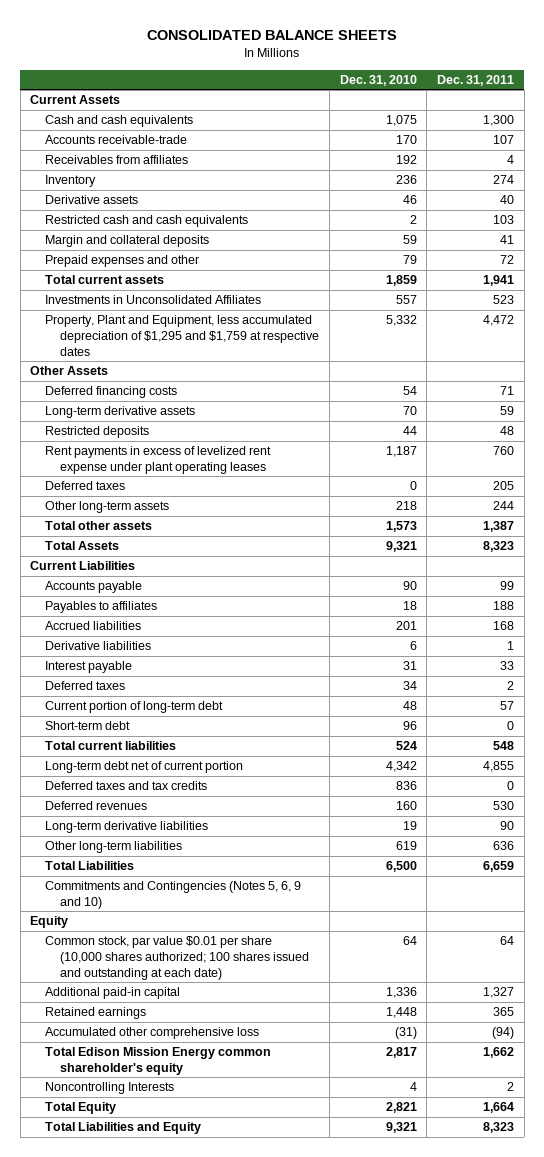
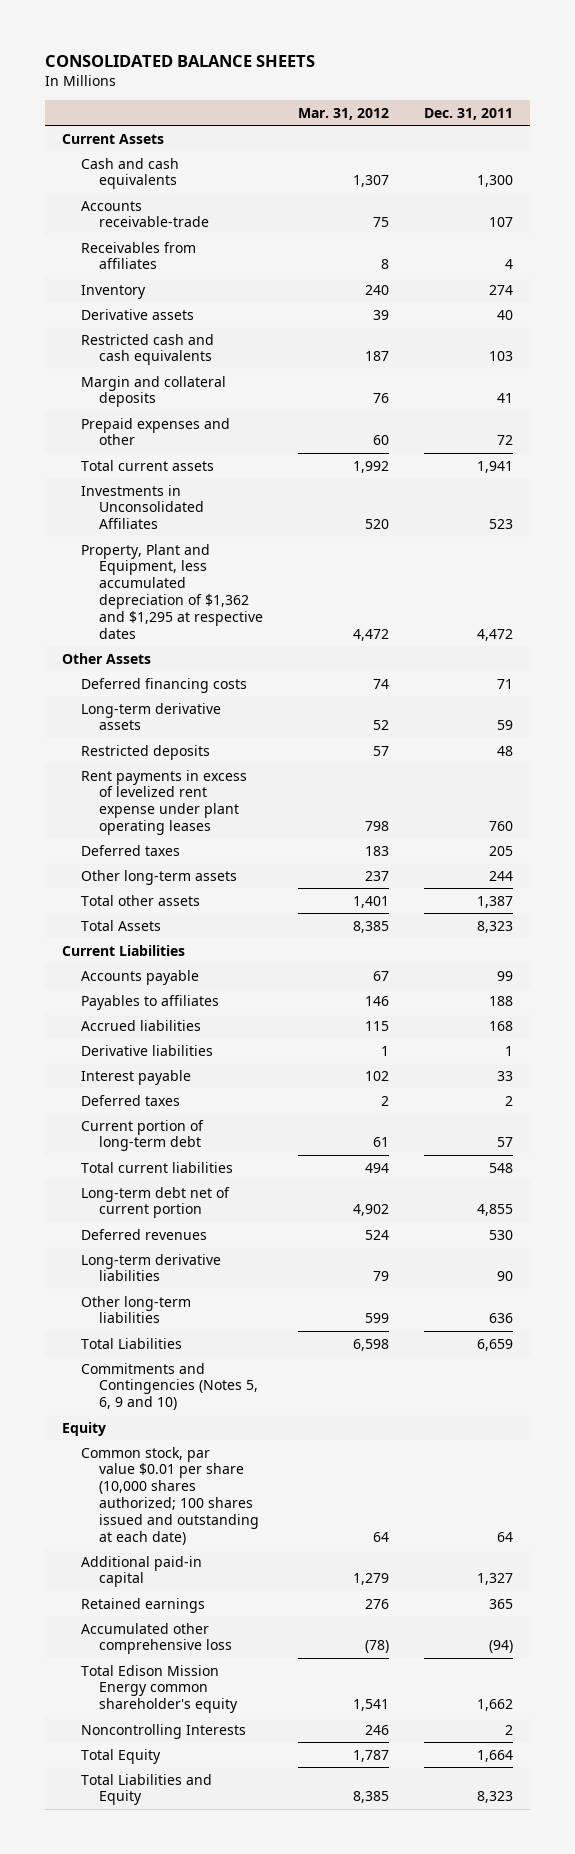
[339,74,417,86] Dec. 31, 2010 -> none
none -> [298,107,390,120] Mar. 31, 2012
[45,315,320,356] Property, Plant and Equipment, less accumulated depreciation of $1,295 and $1,759 at respective dates -> [80,543,264,639] Property, Plant and Equipment, less accumulated depreciation of $1,362 and $1,295 at respective dates
[45,721,131,731] Short-term debt -> none
[45,781,208,791] Deferred taxes and tax credits -> none

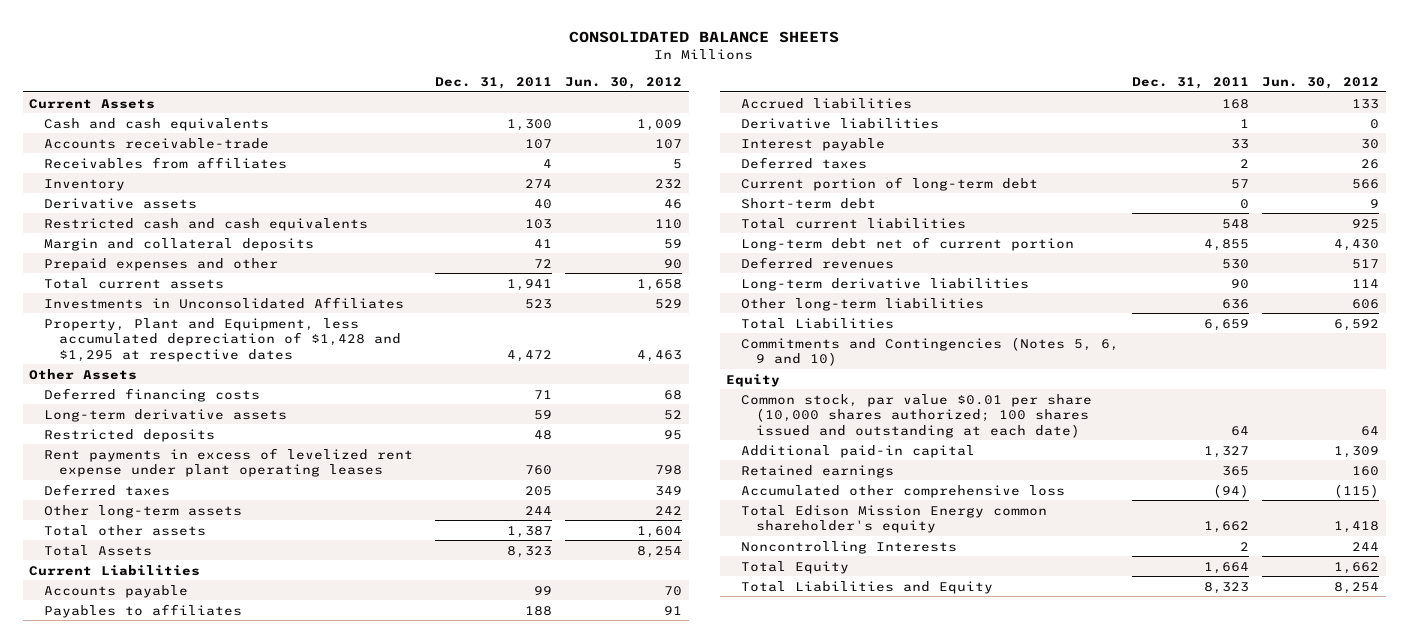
[298,107,390,120] Mar. 31, 2012 -> none
none -> [565,76,683,89] Jun. 30, 2012
[80,543,264,639] Property, Plant and Equipment, less accumulated depreciation of $1,362 and $1,295 at respective dates -> [44,317,402,362] Property, Plant and Equipment, less accumulated depreciation of $1,428 and $1,295 at respective dates
none -> [741,197,877,209] Short-term debt

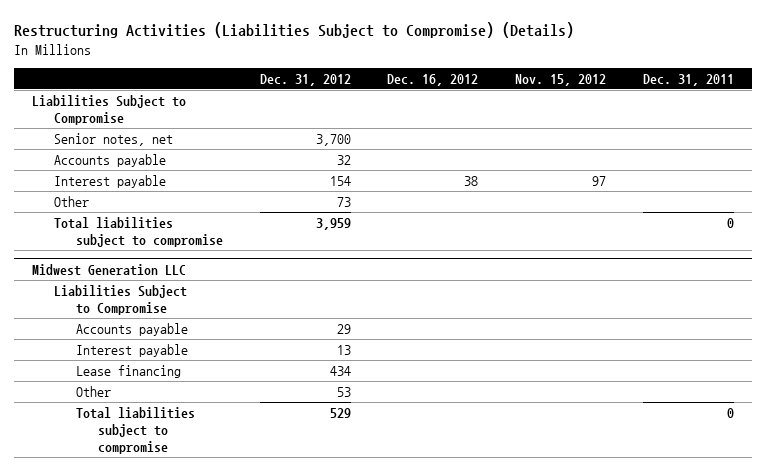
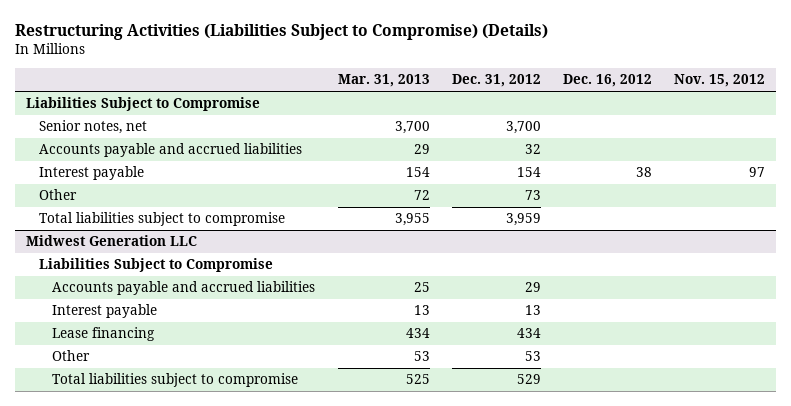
[642,73,734,86] Dec. 31, 2011 -> none
none -> [337,74,430,88] Mar. 31, 2013
[54,154,167,168] Accounts payable -> [39,143,303,158] Accounts payable and accrued liabilities
[76,323,189,337] Accounts payable -> [52,281,316,296] Accounts payable and accrued liabilities

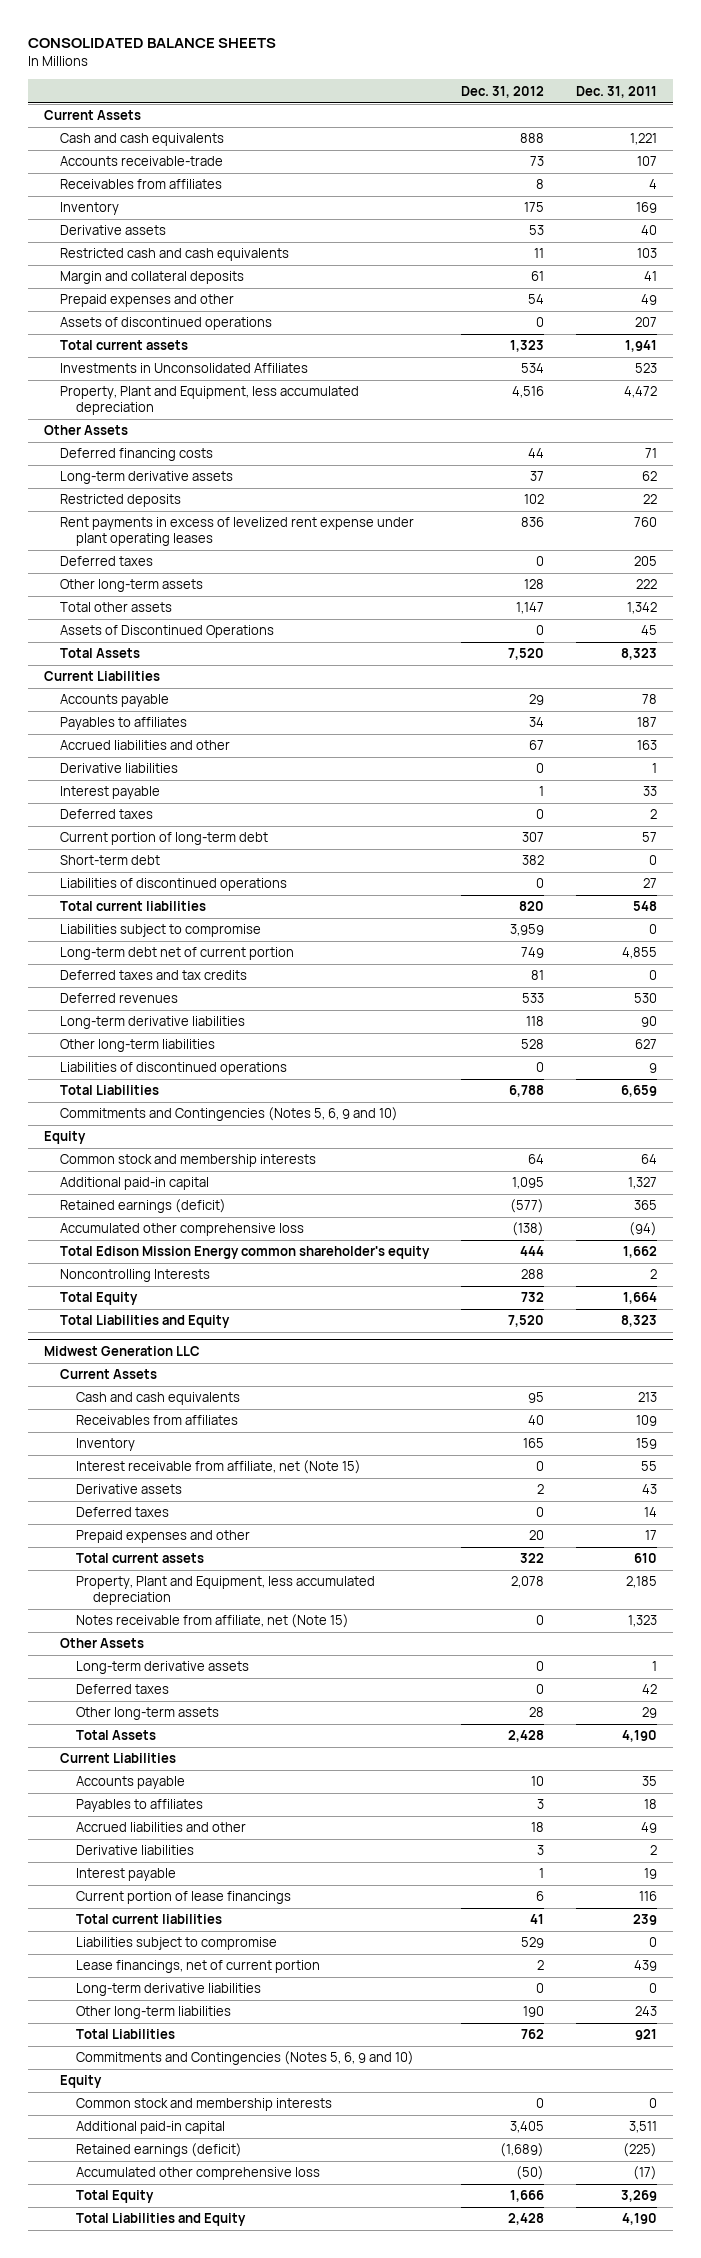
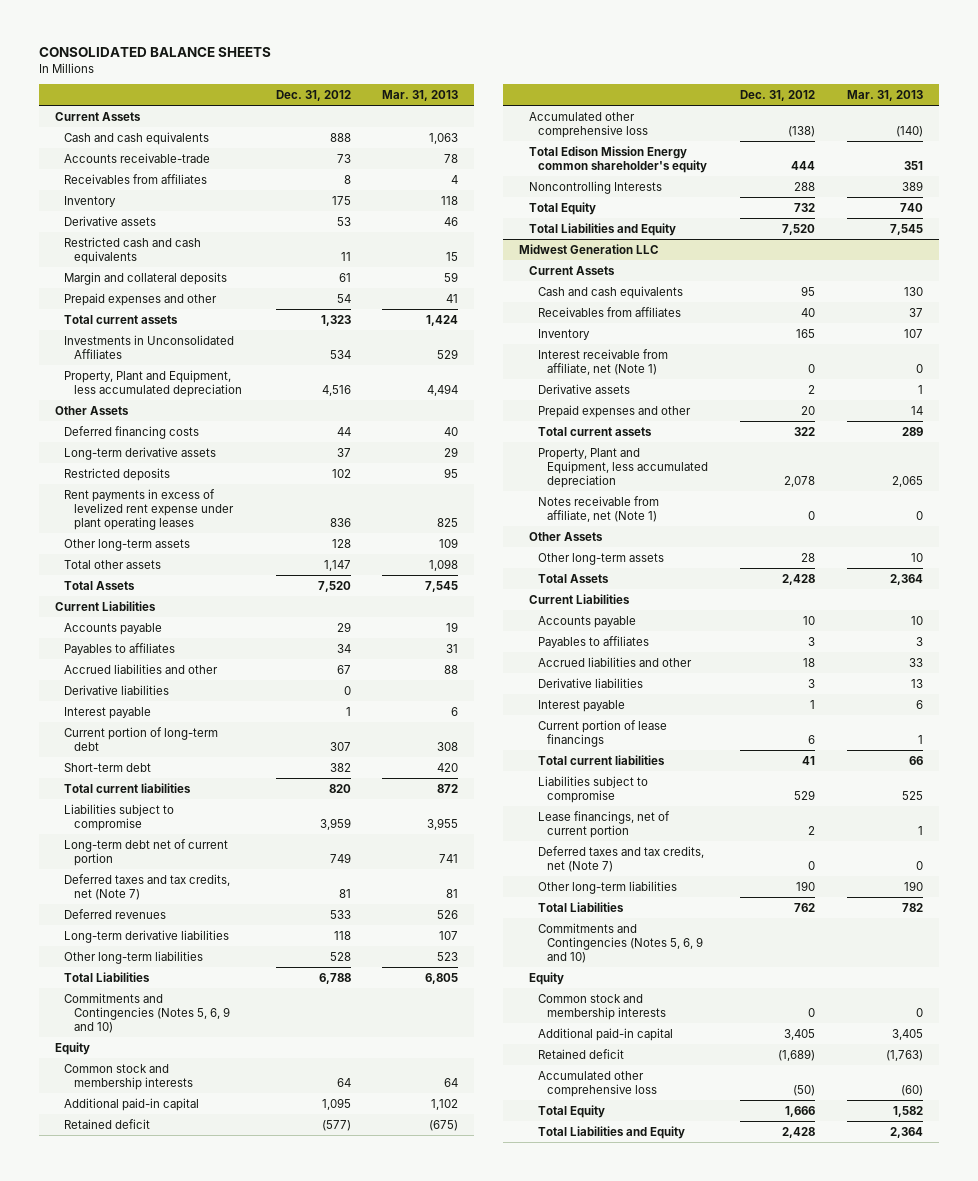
[575,85,657,98] Dec. 31, 2011 -> none
none -> [382,89,459,101] Mar. 31, 2013
[60,317,273,331] Assets of discontinued operations -> none
[60,556,154,567] Deferred taxes -> none
[60,625,275,639] Assets of Discontinued Operations -> none
[60,809,154,820] Deferred taxes -> none
[60,878,288,892] Liabilities of discontinued operations -> none
[60,970,248,981] Deferred taxes and tax credits -> [64,873,231,900] Deferred taxes and tax credits, net (Note 7)
[60,1062,288,1076] Liabilities of discontinued operations -> none
[60,1199,227,1214] Retained earnings (deficit) -> [64,1118,151,1129] Retained deficit
[76,1460,362,1475] Interest receivable from affiliate, net (Note 15) -> [538,348,669,375] Interest receivable from affiliate, net (Note 1)
[76,1507,170,1518] Deferred taxes -> none
[76,1614,350,1629] Notes receivable from affiliate, net (Note 15) -> [538,495,660,522] Notes receivable from affiliate, net (Note 1)
[76,1661,250,1675] Long-term derivative assets -> none
[76,1684,170,1695] Deferred taxes -> none
[76,1983,262,1997] Long-term derivative liabilities -> none
none -> [538,845,705,872] Deferred taxes and tax credits, net (Note 7)
[76,2143,243,2158] Retained earnings (deficit) -> [538,1048,625,1059] Retained deficit

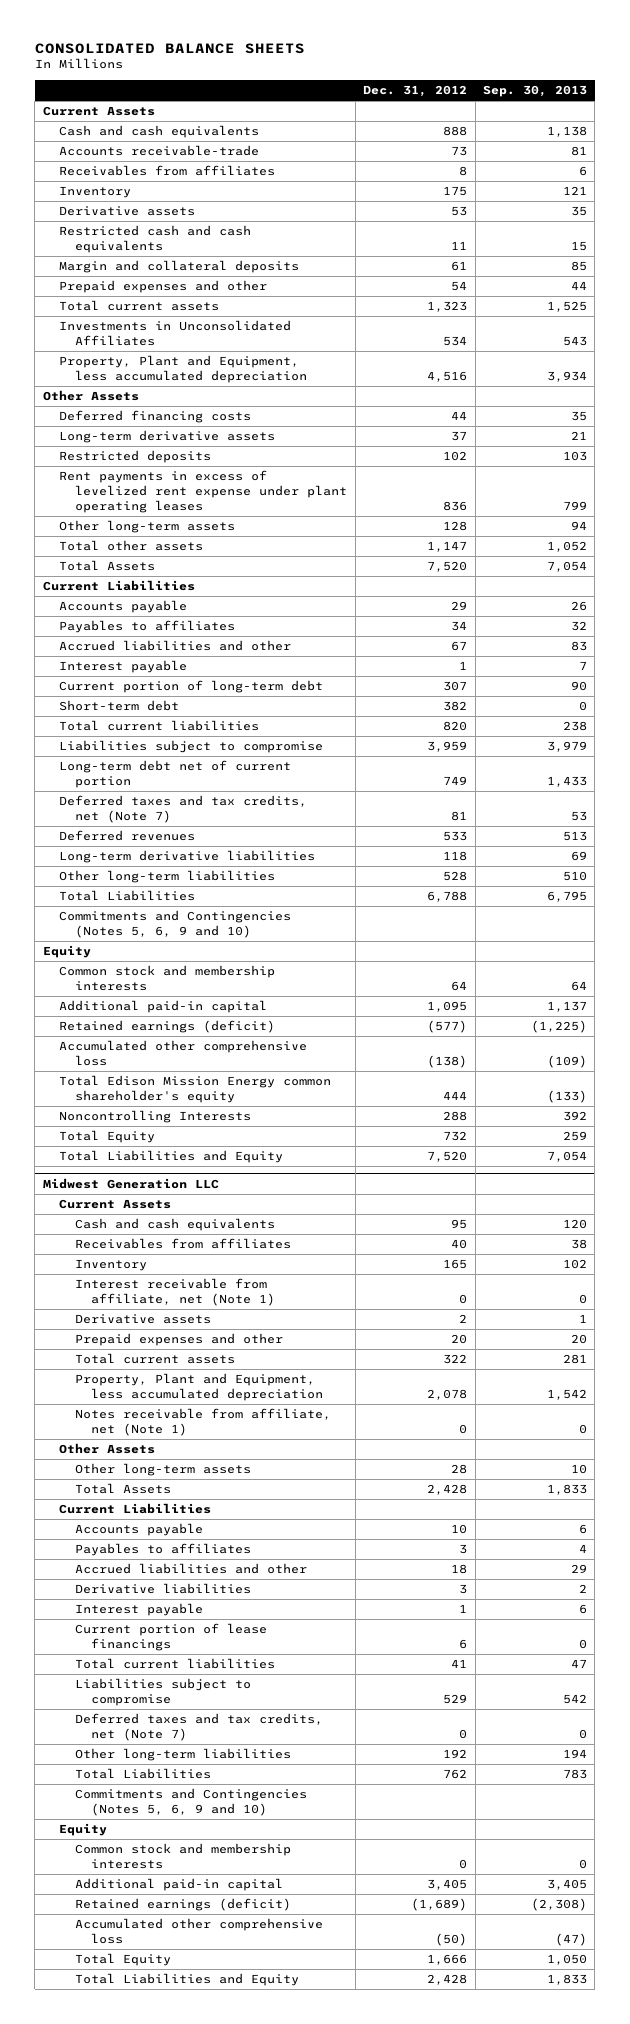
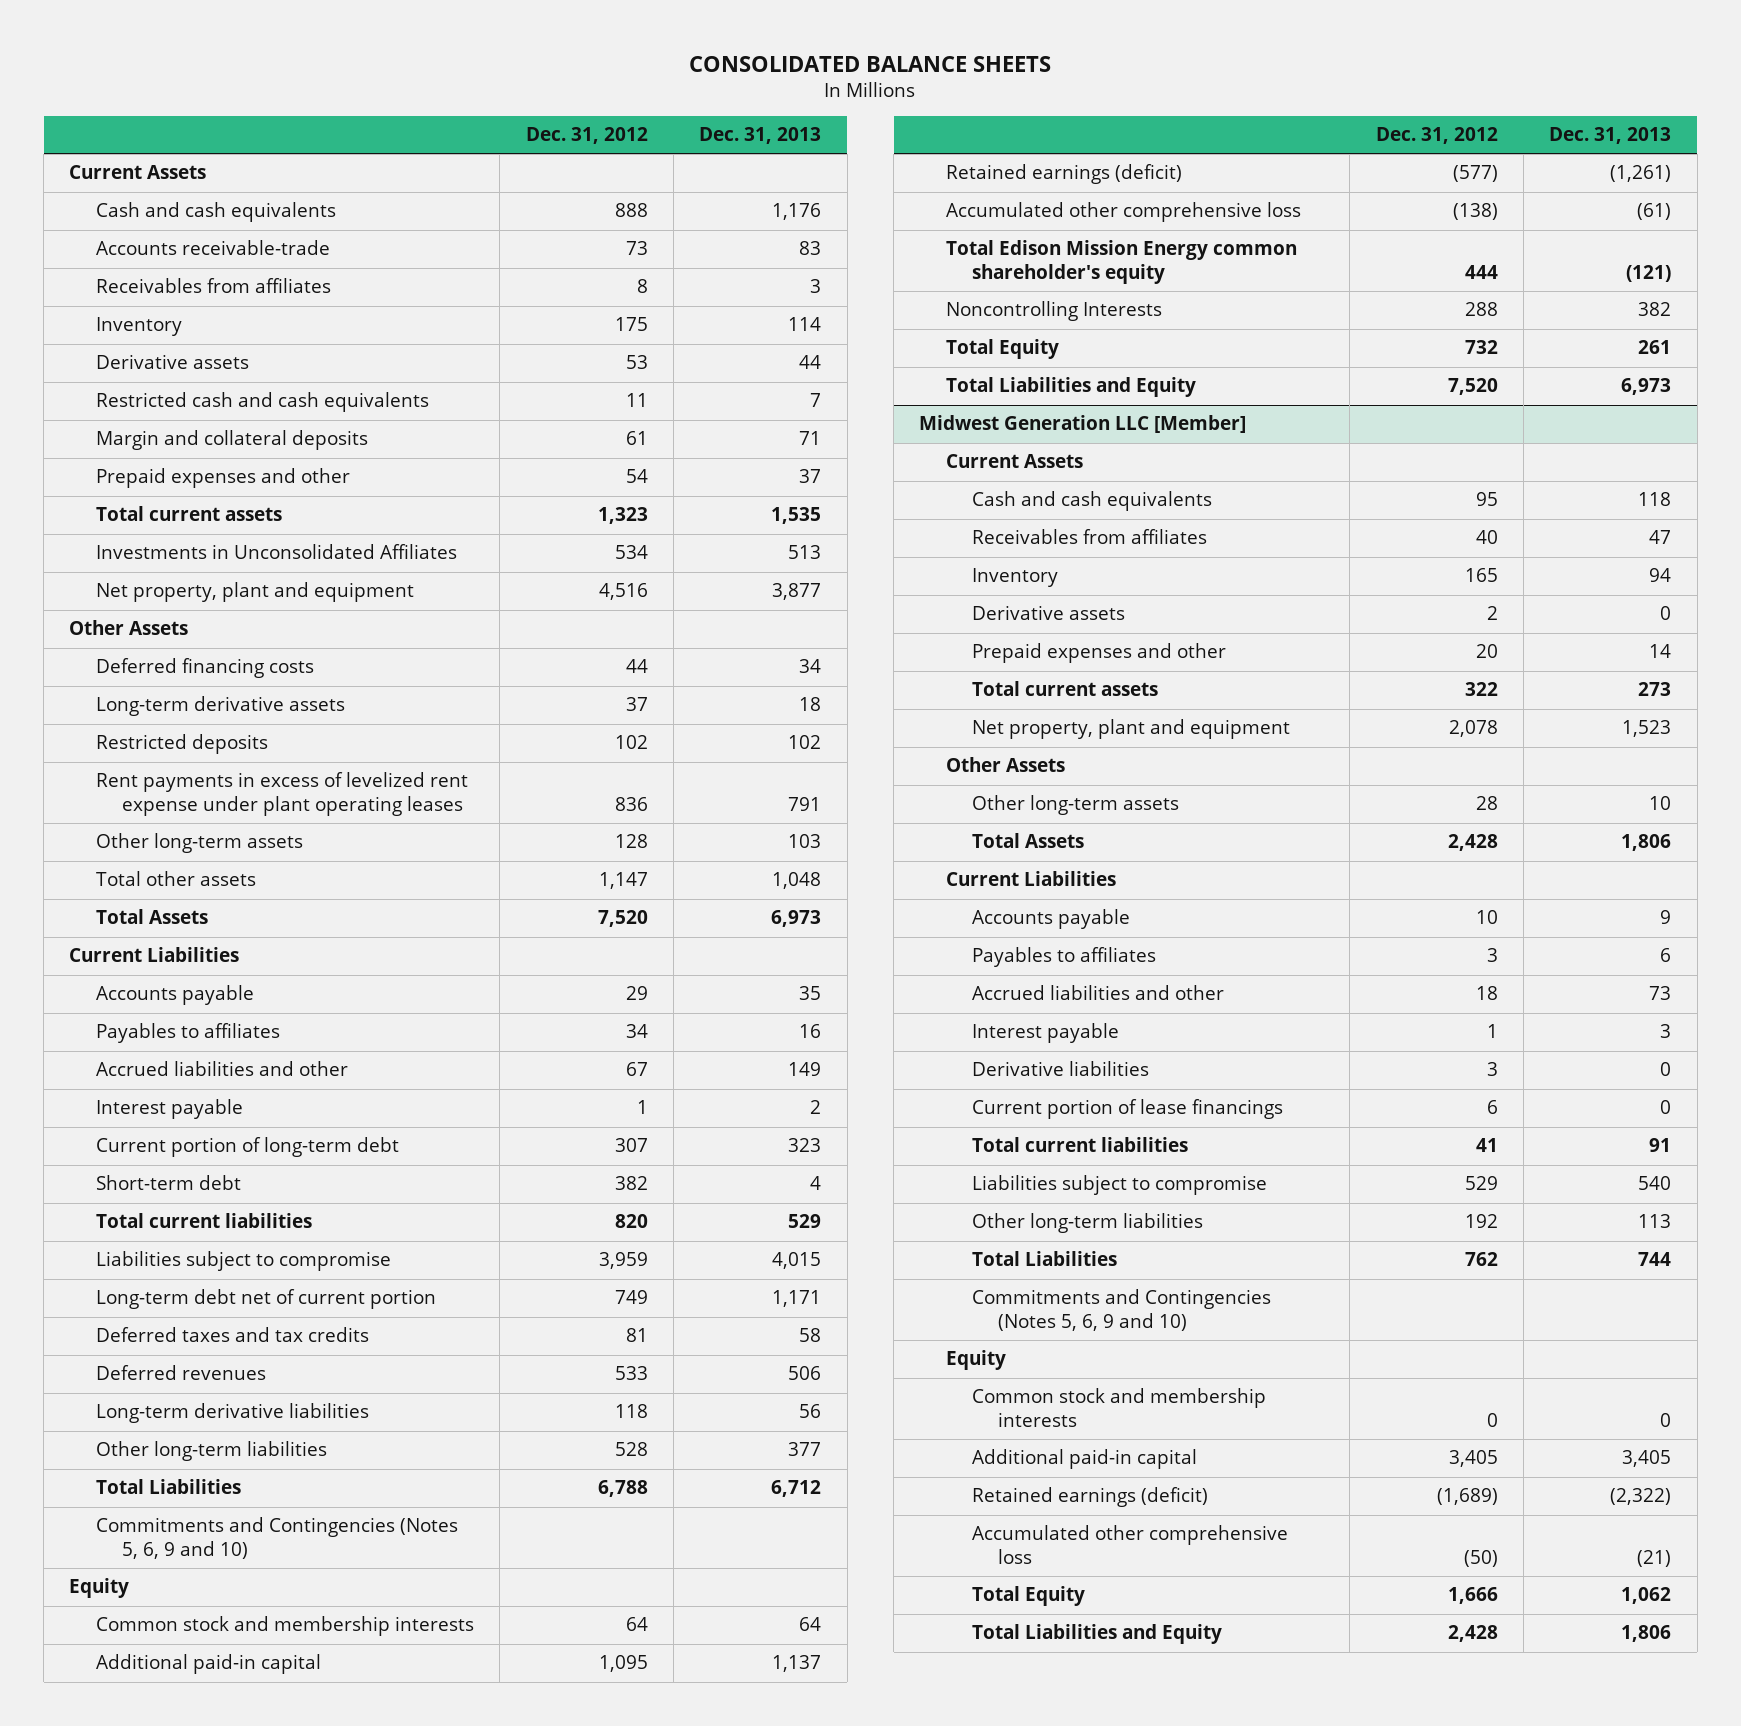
[482,85,587,98] Sep. 30, 2013 -> none
none -> [699,127,822,145] Dec. 31, 2013
[58,355,308,384] Property, Plant and Equipment, less accumulated depreciation -> [95,582,414,603] Net property, plant and equipment
[58,795,307,824] Deferred taxes and tax credits, net (Note 7) -> [95,1327,369,1343] Deferred taxes and tax credits
[42,1177,219,1189] Midwest Generation LLC -> [919,415,1247,434] Midwest Generation LLC [Member]
[75,1278,276,1307] Interest receivable from affiliate, net (Note 1) -> none
[75,1408,332,1437] Notes receivable from affiliate, net (Note 1) -> none
[75,1373,324,1402] Property, Plant and Equipment, less accumulated depreciation -> [972,719,1291,740] Net property, plant and equipment
[75,1583,252,1595] Derivative liabilities -> none
none -> [972,1061,1150,1077] Derivative liabilities
[75,1713,324,1742] Deferred taxes and tax credits, net (Note 7) -> none

